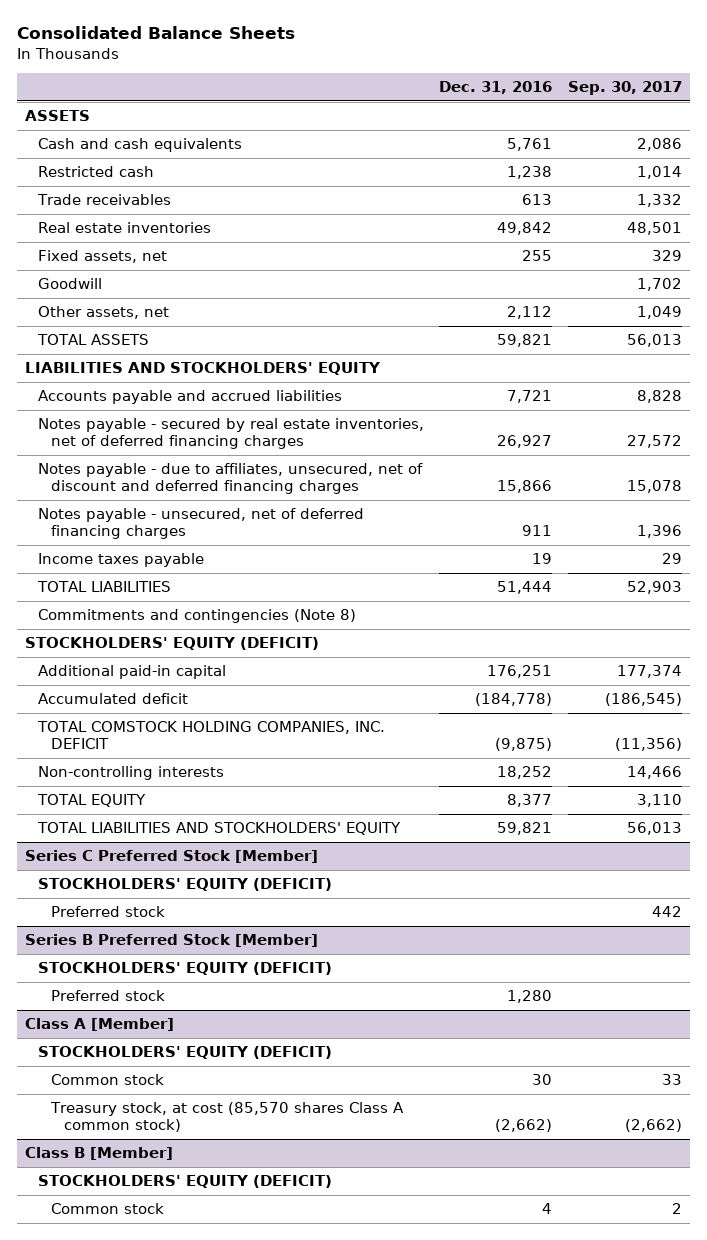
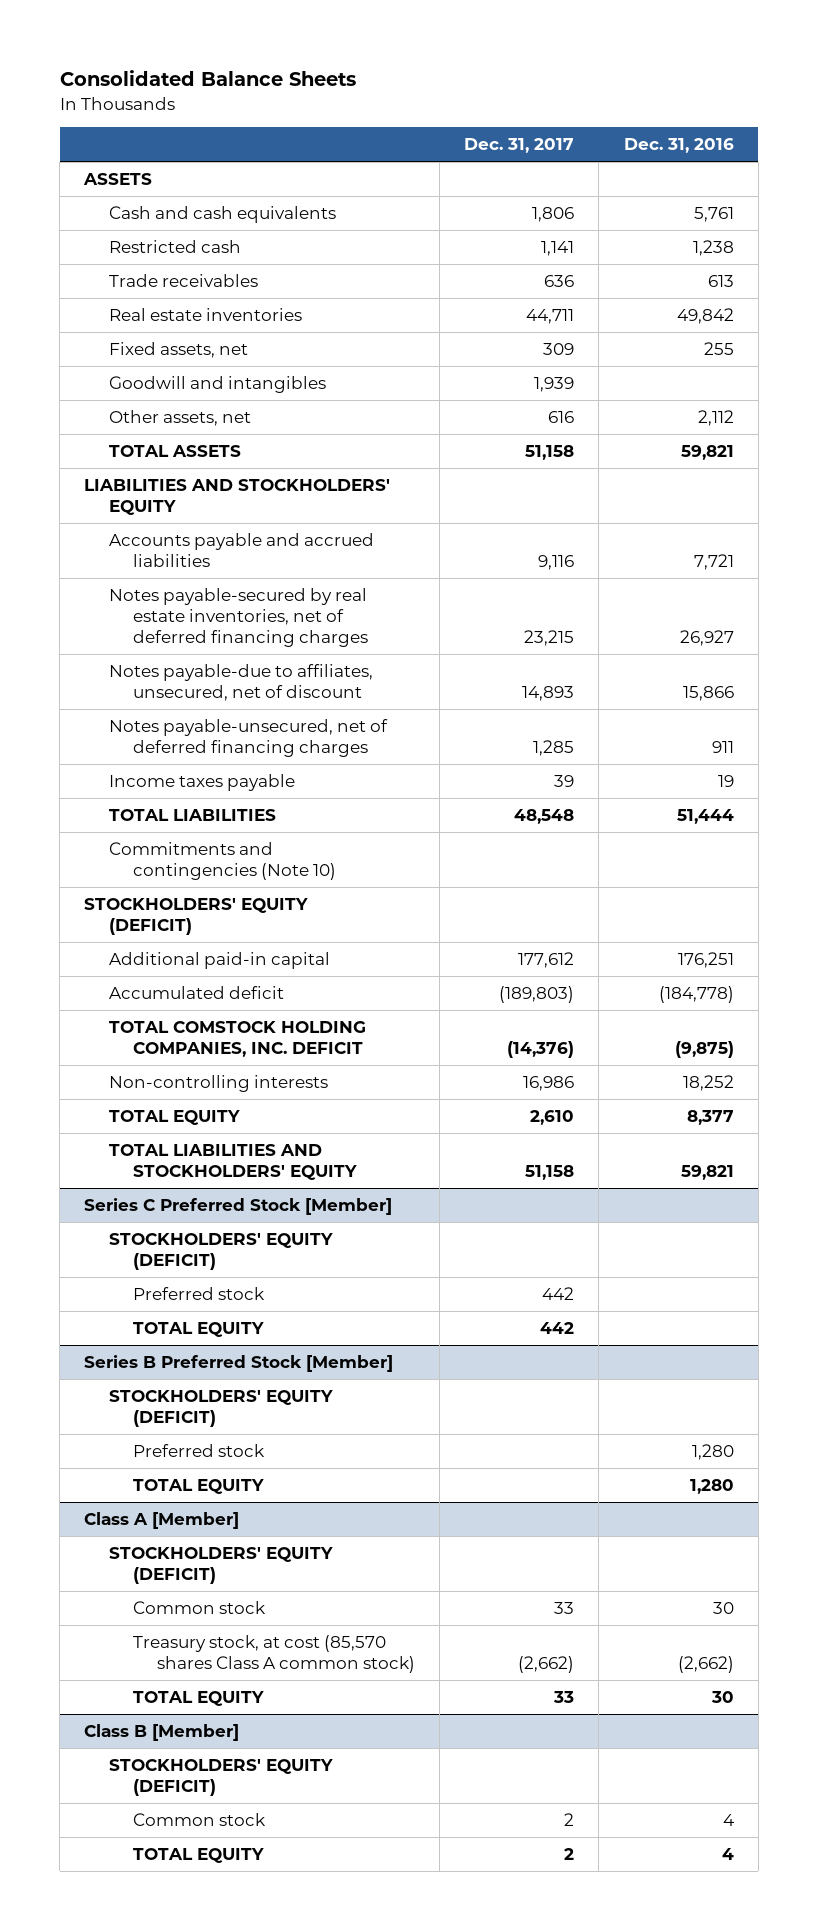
[567,81,682,96] Sep. 30, 2017 -> none
none -> [464,138,575,154] Dec. 31, 2017
[37,278,102,290] Goodwill -> none
none -> [108,376,326,394] Goodwill and intangibles
[37,418,424,450] Notes payable - secured by real estate inventories, net of deferred financing charges -> [108,588,368,648] Notes payable-secured by real estate inventories, net of deferred financing charges
[37,463,423,495] Notes payable - due to affiliates, unsecured, net of discount and deferred financing charges -> [108,664,373,702] Notes payable-due to affiliates, unsecured, net of discount
[37,508,364,540] Notes payable - unsecured, net of deferred financing charges -> [108,719,388,758] Notes payable-unsecured, net of deferred financing charges
[37,609,356,624] Commitments and contingencies (Note 8) -> [108,842,336,881] Commitments and contingencies (Note 10)
none -> [132,1322,264,1338] TOTAL EQUITY
none -> [132,1479,264,1495] TOTAL EQUITY
none -> [132,1691,264,1707] TOTAL EQUITY
none -> [132,1848,264,1864] TOTAL EQUITY

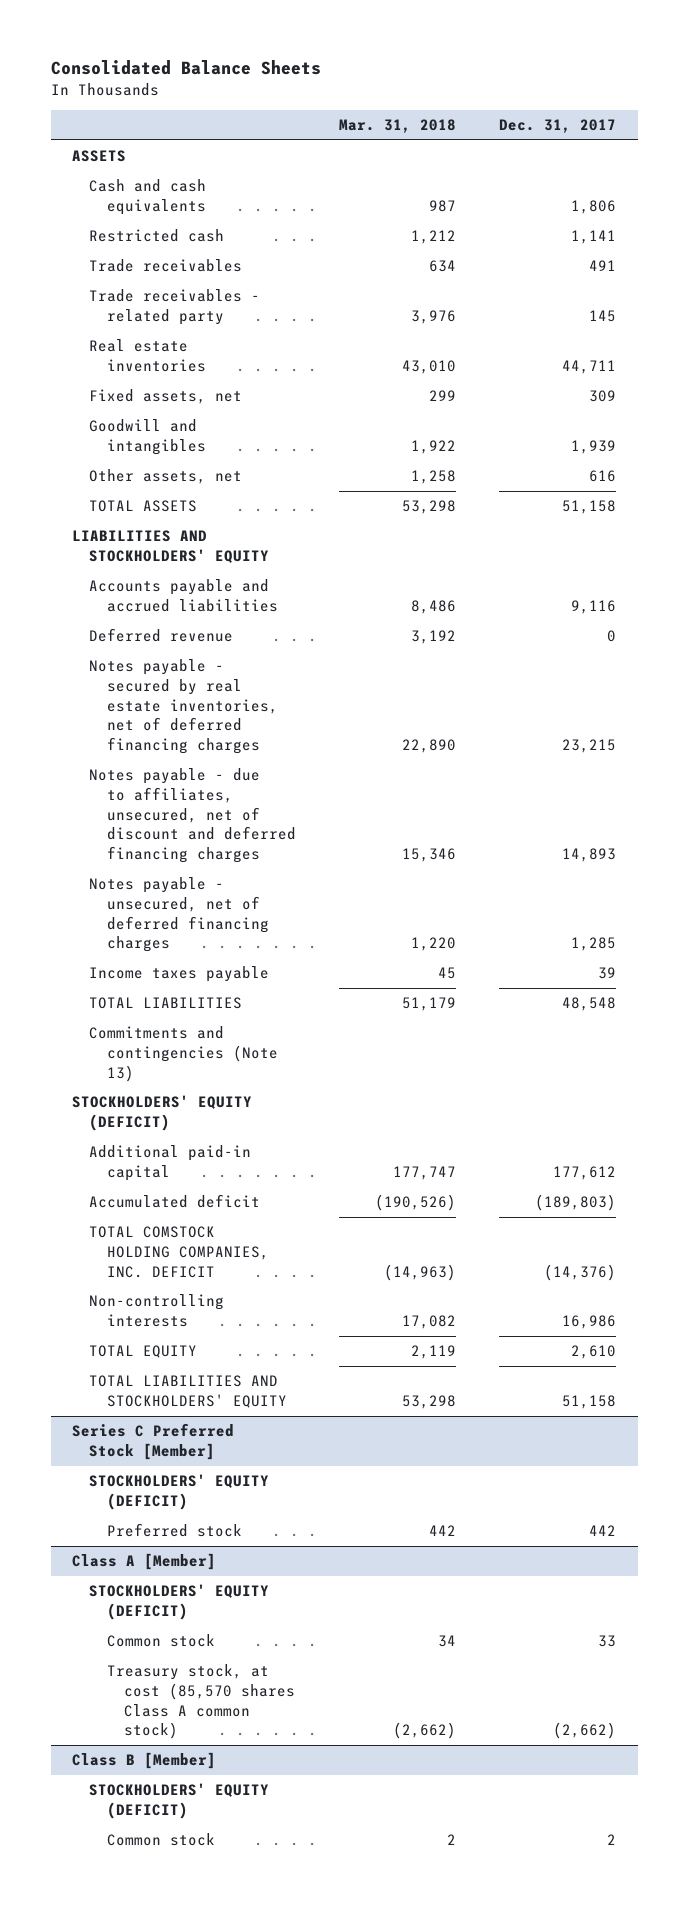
[623,138,734,154] Dec. 31, 2016 -> none
none -> [338,119,456,134] Mar. 31, 2018
[544,275,575,288] 636 -> [589,260,617,272] 491
none -> [89,289,261,325] Trade receivables - related party
none -> [89,628,234,643] Deferred revenue
[108,588,368,648] Notes payable-secured by real estate inventories, net of deferred financing charges -> [89,659,278,754] Notes payable - secured by real estate inventories, net of deferred financing charges
[108,664,373,702] Notes payable-due to affiliates, unsecured, net of discount -> [89,768,296,863] Notes payable - due to affiliates, unsecured, net of discount and deferred financing charges
[108,719,388,758] Notes payable-unsecured, net of deferred financing charges -> [89,877,269,953] Notes payable - unsecured, net of deferred financing charges
[108,842,336,881] Commitments and contingencies (Note 10) -> [89,1026,278,1082] Commitments and contingencies (Note 13)
[132,1322,264,1338] TOTAL EQUITY -> none
[84,1355,394,1373] Series B Preferred Stock [Member] -> none
[108,1390,333,1428] STOCKHOLDERS' EQUITY (DEFICIT) -> none
[132,1444,265,1458] Preferred stock -> none
[132,1479,264,1495] TOTAL EQUITY -> none
[132,1691,264,1707] TOTAL EQUITY -> none
[132,1848,264,1864] TOTAL EQUITY -> none

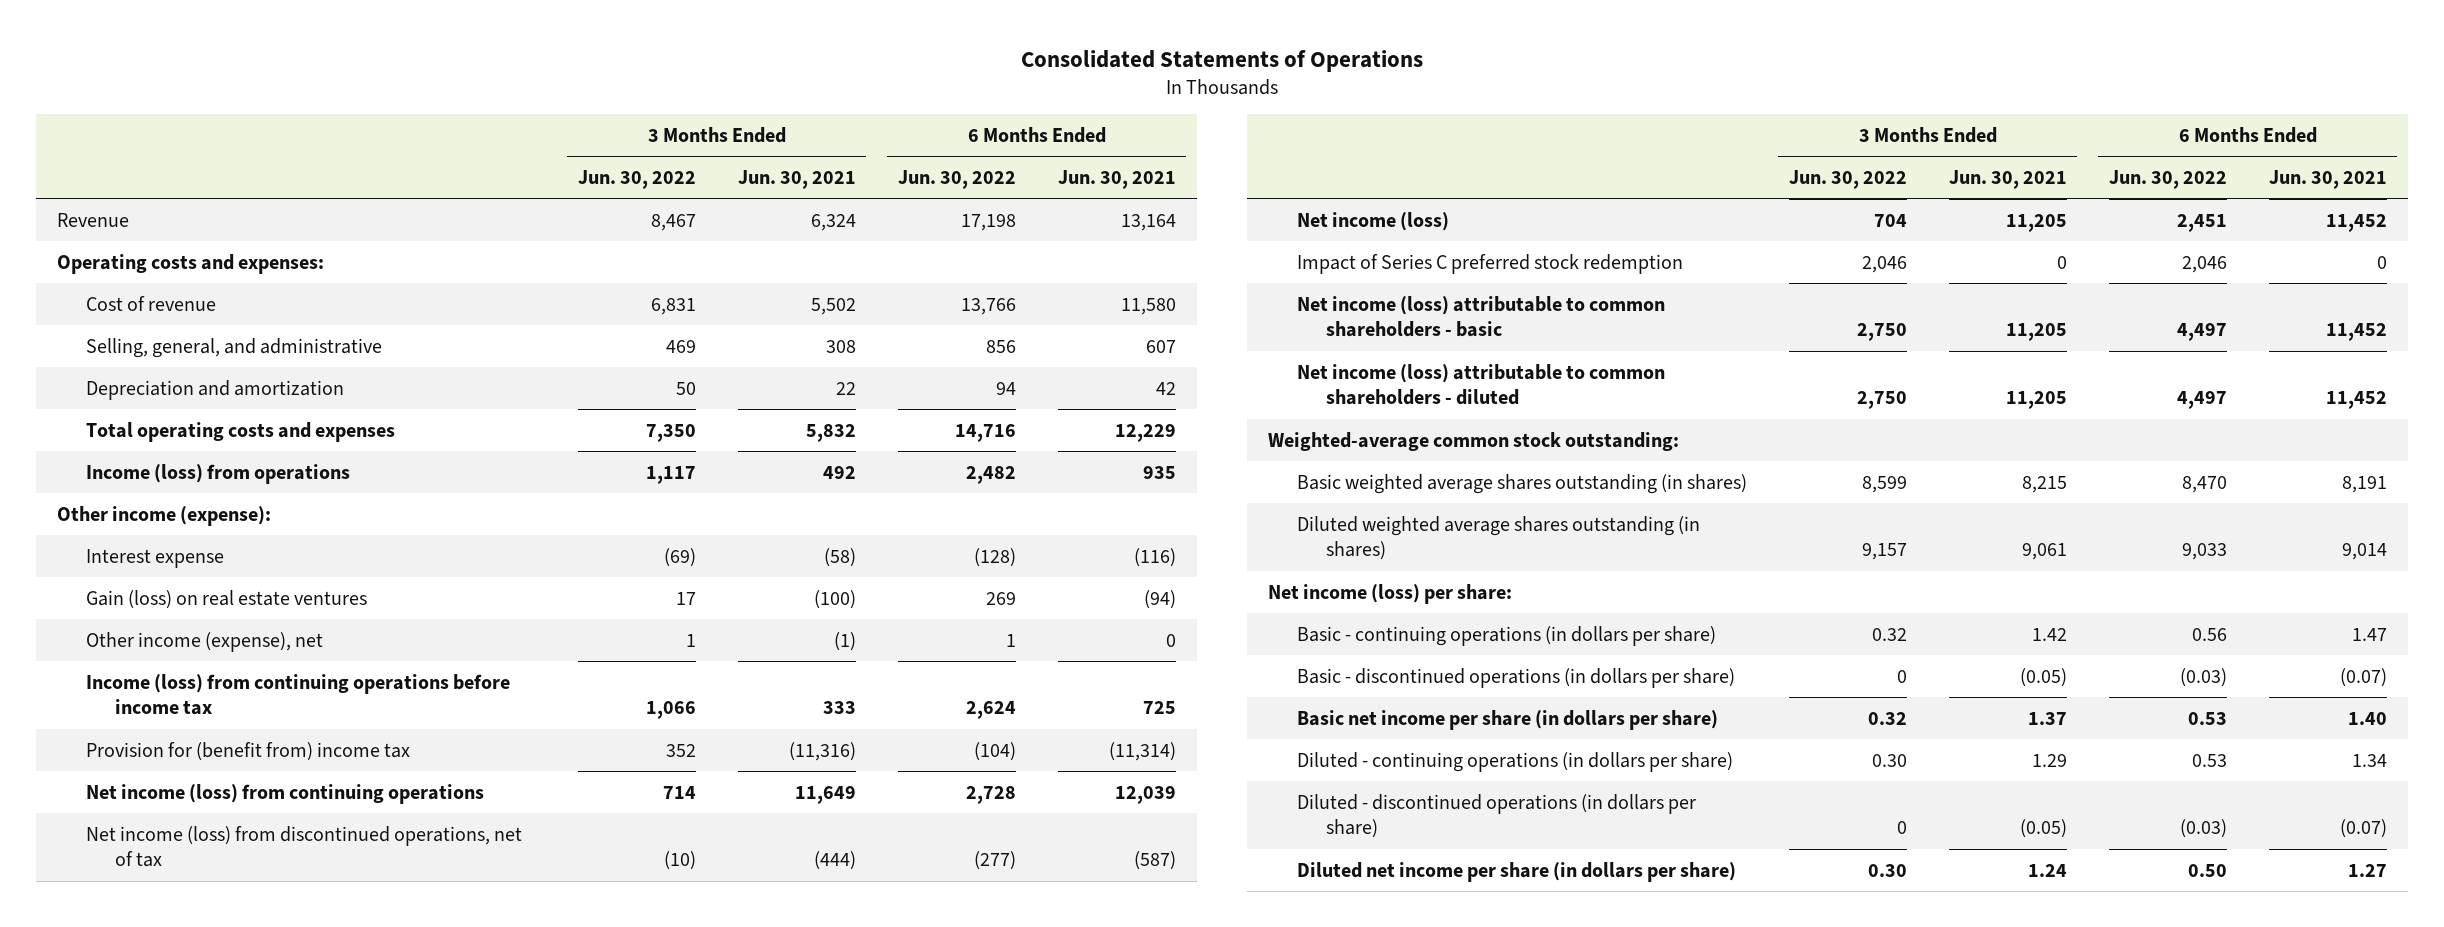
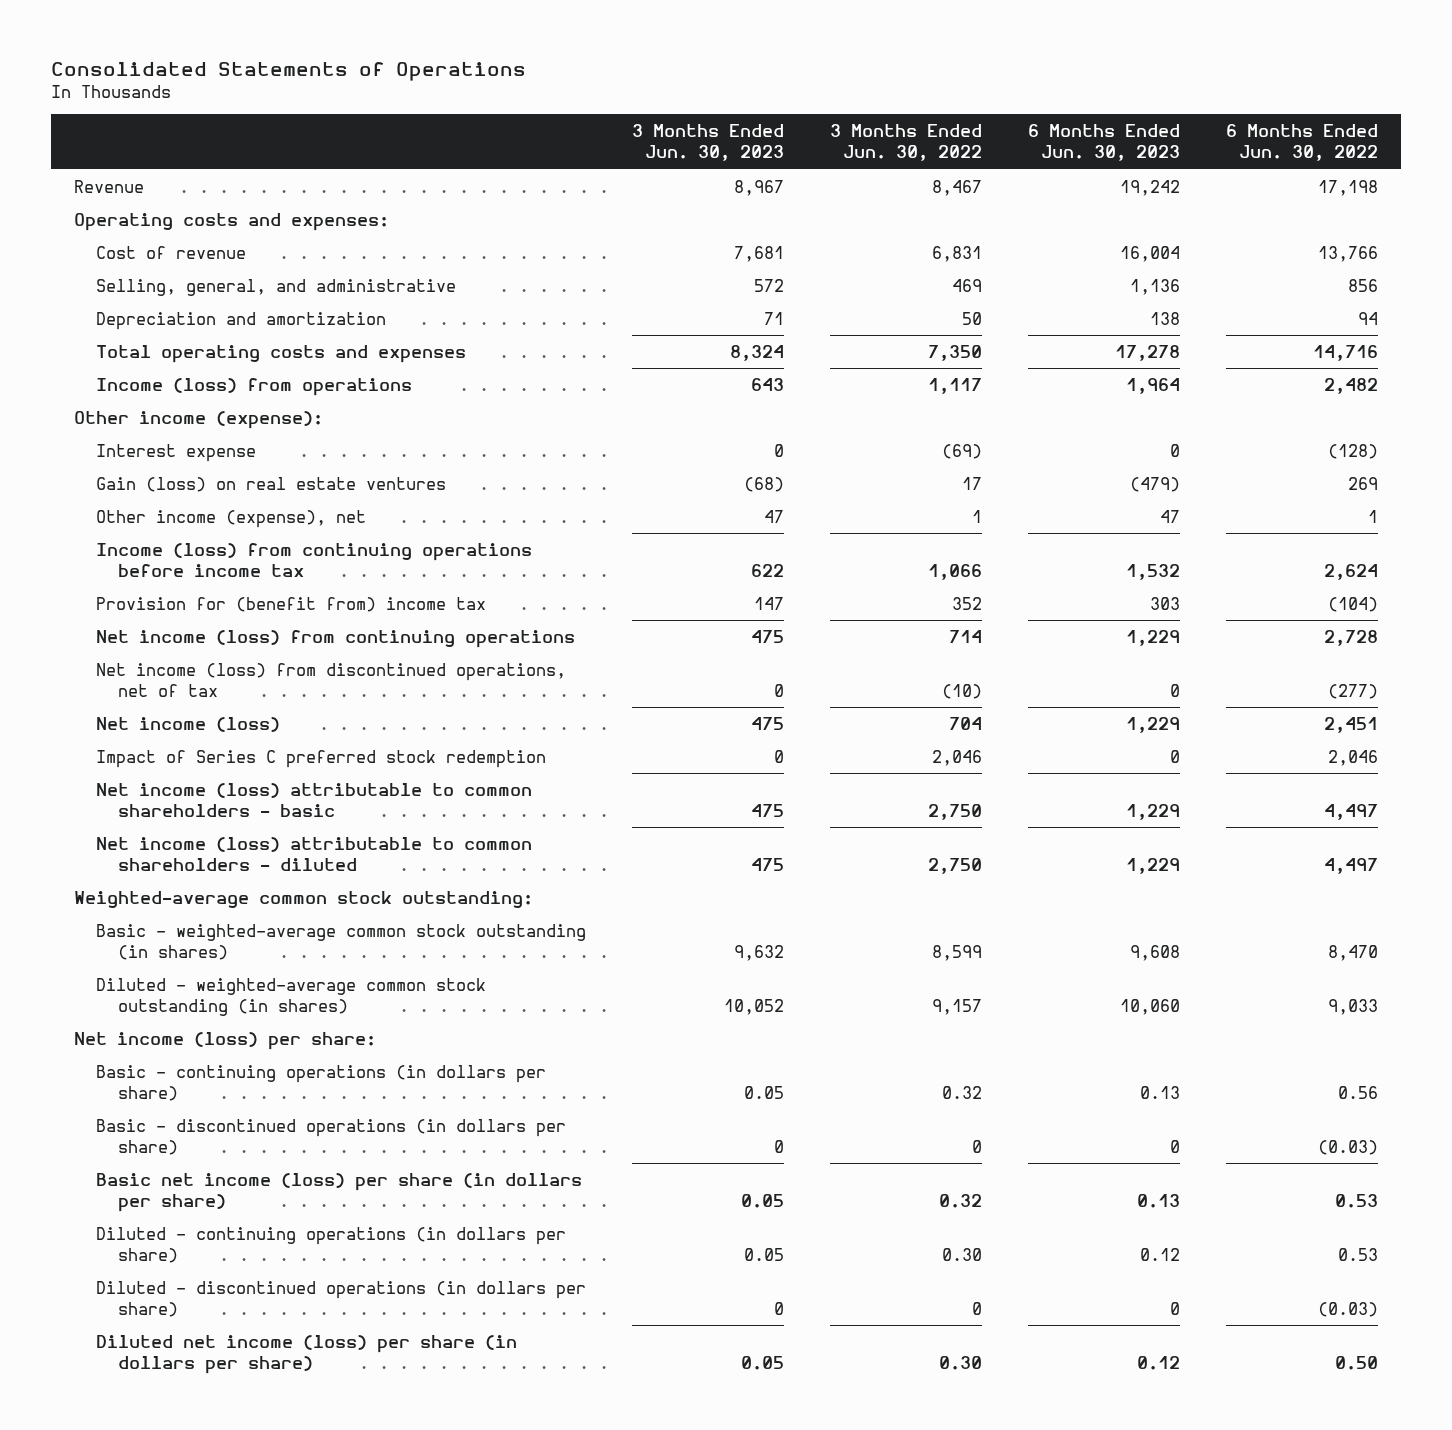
[737,169,856,189] Jun. 30, 2021 -> none
[1057,169,1176,189] Jun. 30, 2021 -> none
none -> [632,124,785,162] 3 Months Ended Jun. 30, 2023
none -> [1027,124,1180,162] 6 Months Ended Jun. 30, 2023
[1296,473,1747,494] Basic weighted average shares outstanding (in shares) -> [96,923,587,960] Basic - weighted-average common stock outstanding (in shares)
[1296,515,1700,561] Diluted weighted average shares outstanding (in shares) -> [96,977,487,1016] Diluted - weighted-average common stock outstanding (in shares)
[1296,709,1718,730] Basic net income per share (in dollars per share) -> [96,1172,583,1212] Basic net income (loss) per share (in dollars per share)
[1296,861,1736,882] Diluted net income per share (in dollars per share) -> [96,1334,518,1374] Diluted net income (loss) per share (in dollars per share)

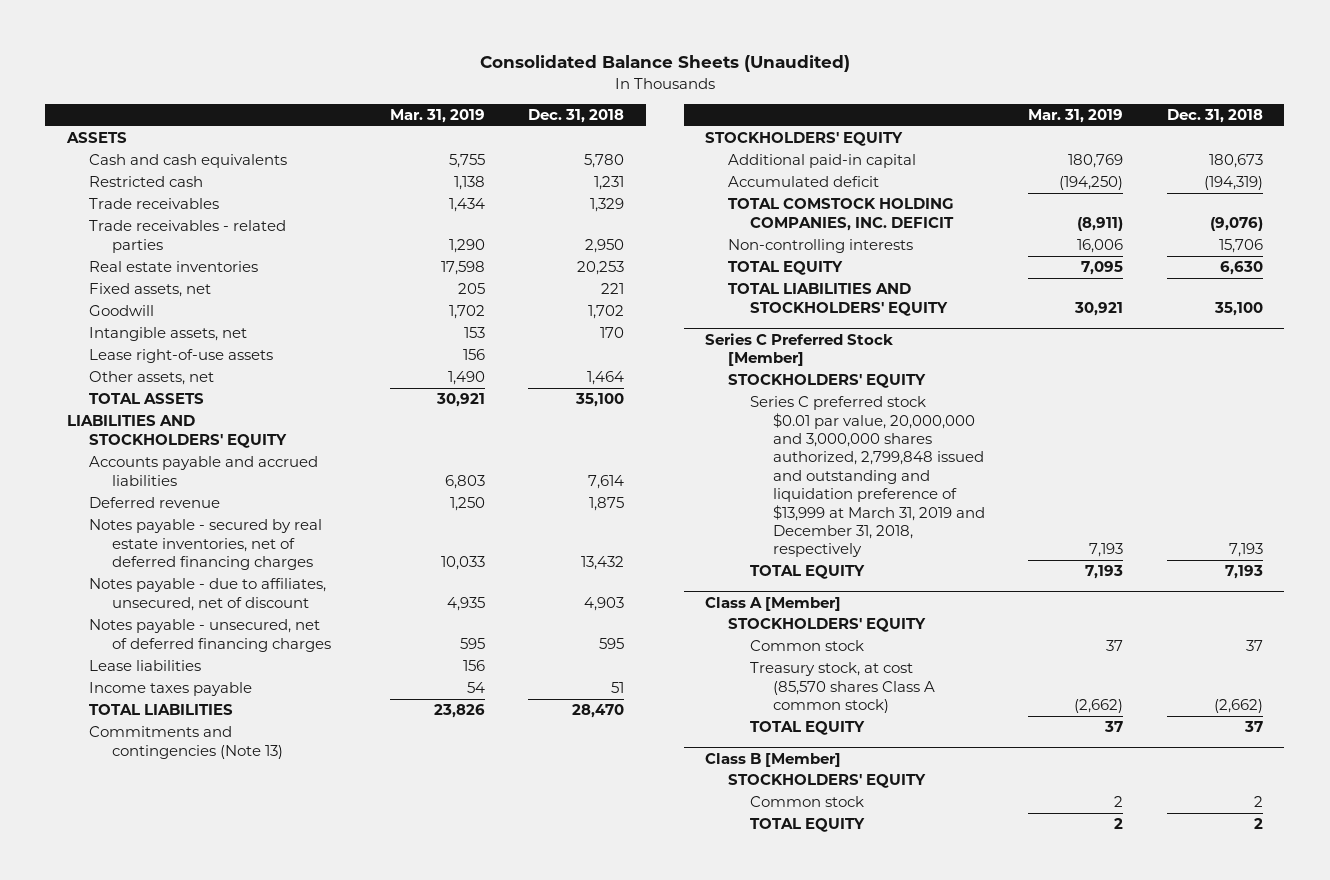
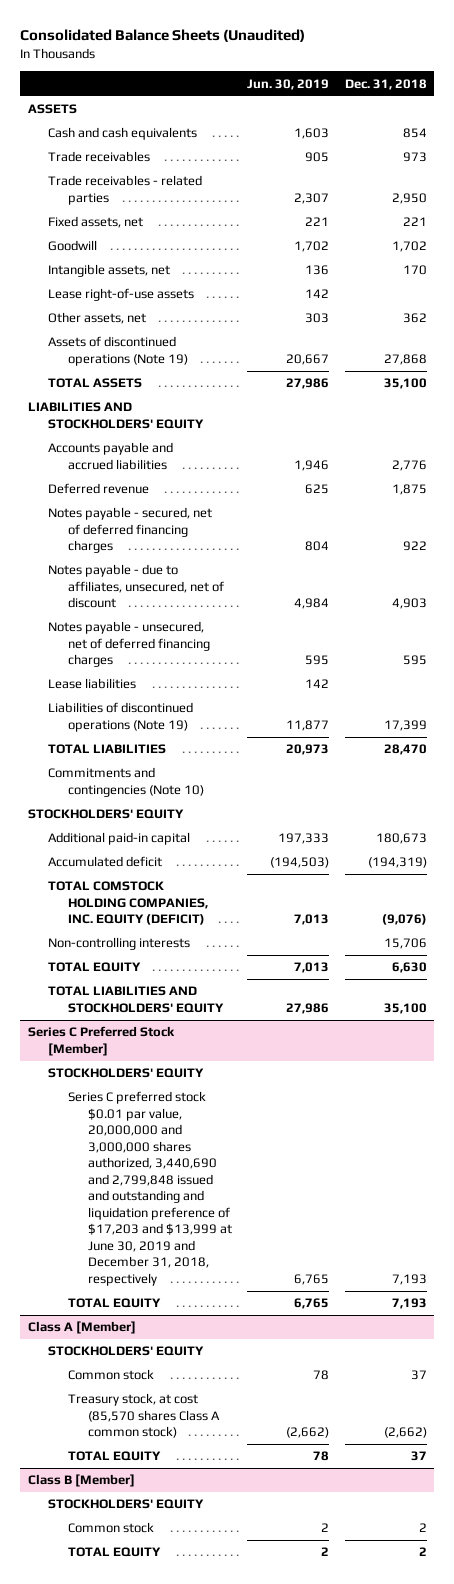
[389,108,485,123] Mar. 31, 2019 -> none
none -> [247,78,330,90] Jun. 30, 2019
[89,176,204,188] Restricted cash -> none
[584,154,625,169] 5,780 -> [402,128,427,139] 854
[590,198,625,213] 1,329 -> [402,152,427,163] 973
[89,261,259,273] Real estate inventories -> none
[587,371,625,386] 1,464 -> [402,313,427,324] 362
none -> [47,336,188,366] Assets of discontinued operations (Note 19)
[588,474,625,489] 7,614 -> [391,459,427,471] 2,776
[89,519,323,571] Notes payable - secured by real estate inventories, net of deferred financing charges -> [47,507,212,554] Notes payable - secured, net of deferred financing charges
[581,556,625,571] 13,432 -> [402,541,427,552] 922
[89,682,253,697] Income taxes payable -> none
none -> [47,702,193,732] Liabilities of discontinued operations (Note 19)
[89,726,283,759] Commitments and contingencies (Note 13) -> [47,767,204,797] Commitments and contingencies (Note 10)
[727,198,955,231] TOTAL COMSTOCK HOLDING COMPANIES, INC. DEFICIT -> [47,881,208,926] TOTAL COMSTOCK HOLDING COMPANIES, INC. EQUITY (DEFICIT)
[750,396,985,558] Series C preferred stock $0.01 par value, 20,000,000 and 3,000,000 shares authorized, 2,799,848 issued and outstanding and liquidation preference of $13,999 at March 31, 2019 and December 31, 2018, respectively -> [67,1091,232,1286] Series C preferred stock $0.01 par value, 20,000,000 and 3,000,000 shares authorized, 3,440,690 and 2,799,848 issued and outstanding and liquidation preference of $17,203 and $13,999 at June 30, 2019 and December 31, 2018, respectively

